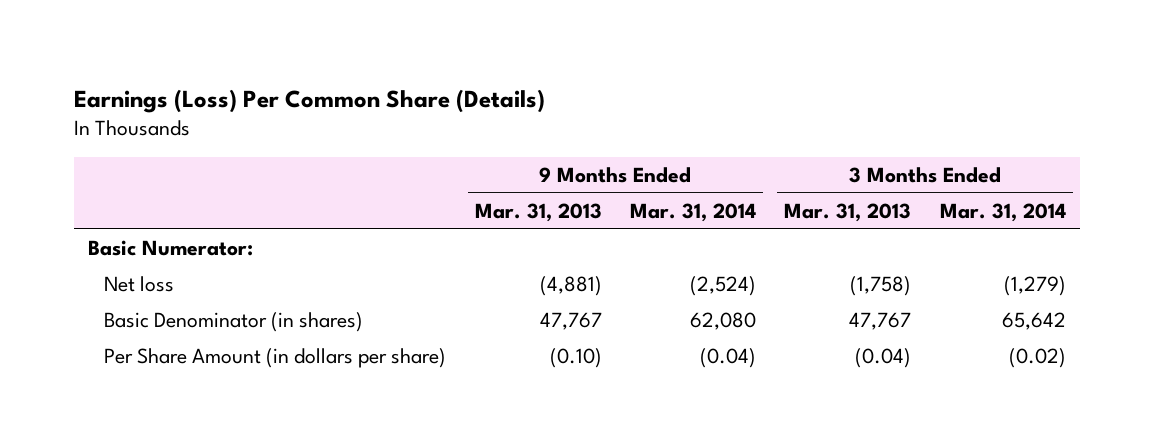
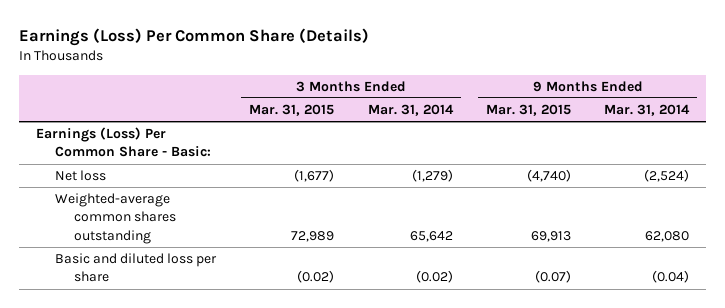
[474,202,602,222] Mar. 31, 2013 -> none
[784,202,912,222] Mar. 31, 2013 -> none
none -> [249,104,335,117] Mar. 31, 2015
none -> [485,104,571,117] Mar. 31, 2015
[87,240,253,257] Basic Numerator: -> none
none -> [35,127,212,158] Earnings (Loss) Per Common Share - Basic:
[104,312,364,333] Basic Denominator (in shares) -> [55,193,177,244] Weighted-average common shares outstanding
[104,348,447,369] Per Share Amount (in dollars per share) -> [55,253,218,283] Basic and diluted loss per share

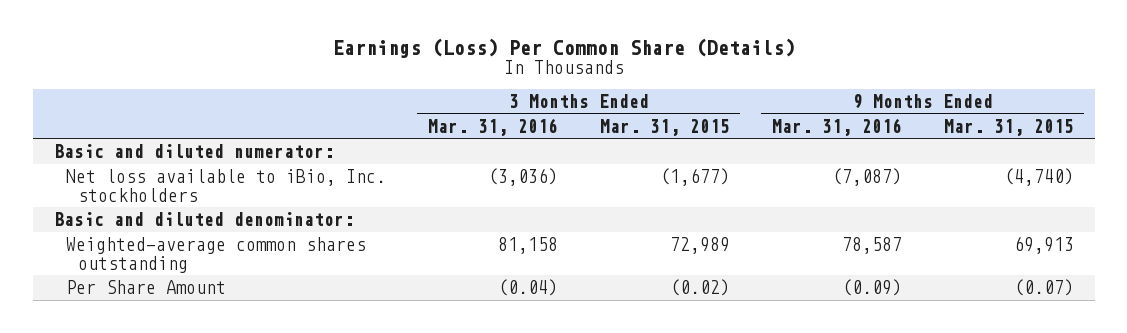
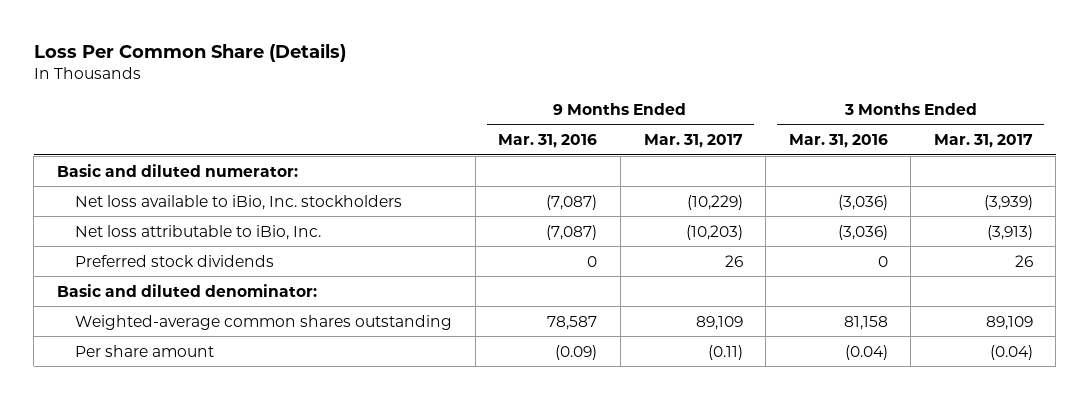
[332,37,795,58] Earnings (Loss) Per Common Share (Details) -> [33,42,346,62] Loss Per Common Share (Details)
[599,118,730,136] Mar. 31, 2015 -> none
[943,118,1074,136] Mar. 31, 2015 -> none
none -> [643,133,743,148] Mar. 31, 2017
none -> [933,133,1033,148] Mar. 31, 2017
none -> [75,224,322,240] Net loss attributable to iBio, Inc.
none -> [75,254,275,267] Preferred stock dividends
[65,280,226,295] Per Share Amount -> [75,344,215,357] Per share amount

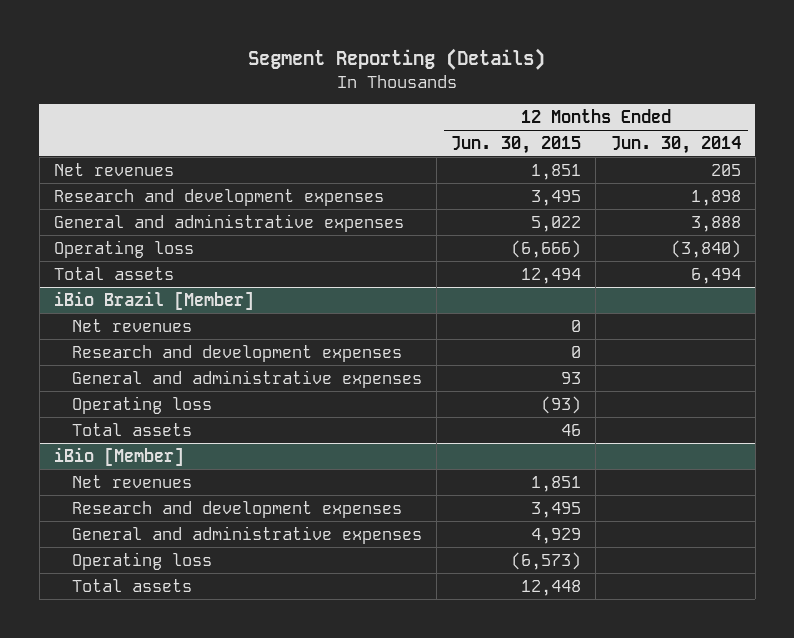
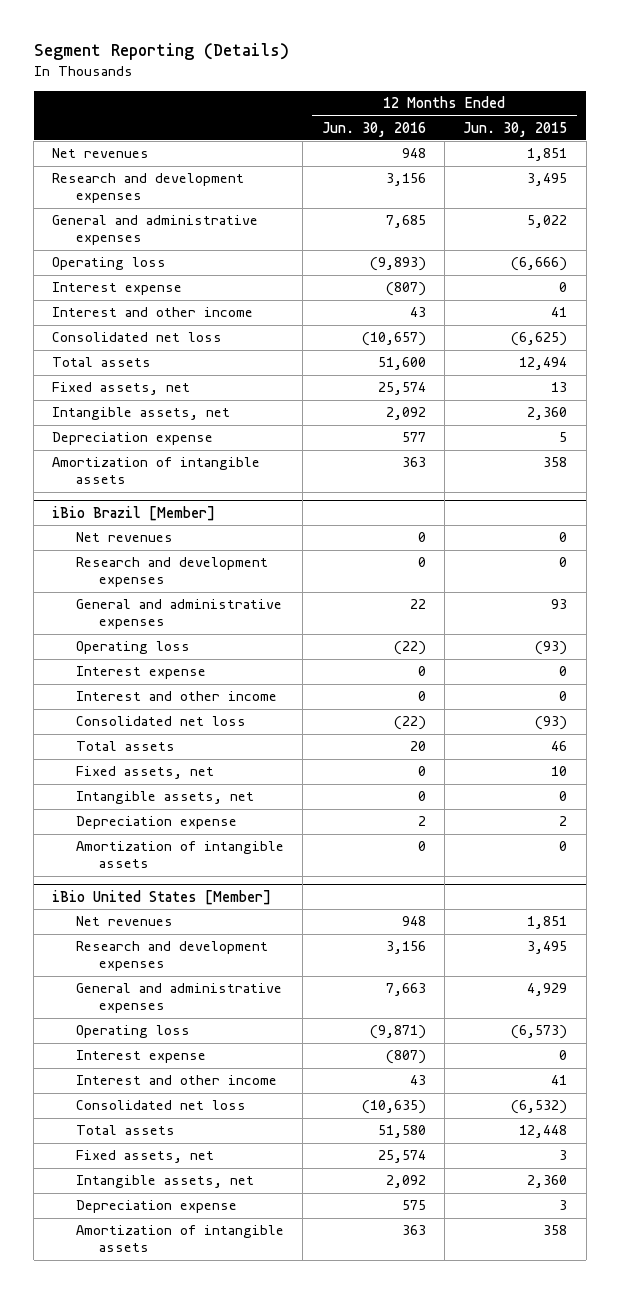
[610,135,741,154] Jun. 30, 2014 -> none
none -> [321,121,426,137] Jun. 30, 2016
none -> [52,282,183,296] Interest expense
none -> [52,307,254,318] Interest and other income
none -> [52,332,223,343] Consolidated net loss
none -> [52,382,191,396] Fixed assets, net
none -> [52,407,231,421] Intangible assets, net
none -> [52,432,214,446] Depreciation expense
none -> [52,457,261,485] Amortization of intangible assets
none -> [75,666,206,680] Interest expense
none -> [75,691,277,702] Interest and other income
none -> [75,716,246,727] Consolidated net loss
none -> [75,766,214,780] Fixed assets, net
none -> [75,791,254,805] Intangible assets, net
none -> [75,816,237,830] Depreciation expense
none -> [75,841,284,869] Amortization of intangible assets
[53,446,184,466] iBio [Member] -> [52,889,272,905] iBio United States [Member]
none -> [75,1050,206,1064] Interest expense
none -> [75,1075,277,1086] Interest and other income
none -> [75,1100,246,1111] Consolidated net loss
none -> [75,1150,214,1164] Fixed assets, net
none -> [75,1175,254,1189] Intangible assets, net
none -> [75,1200,237,1214] Depreciation expense
none -> [75,1225,284,1253] Amortization of intangible assets

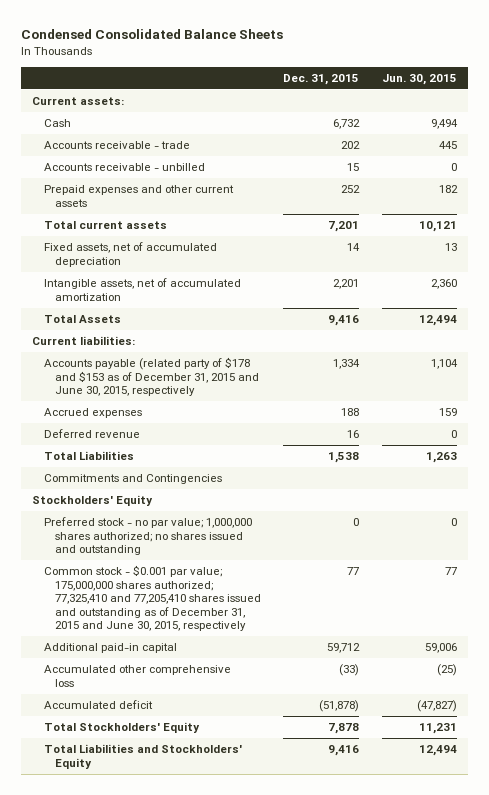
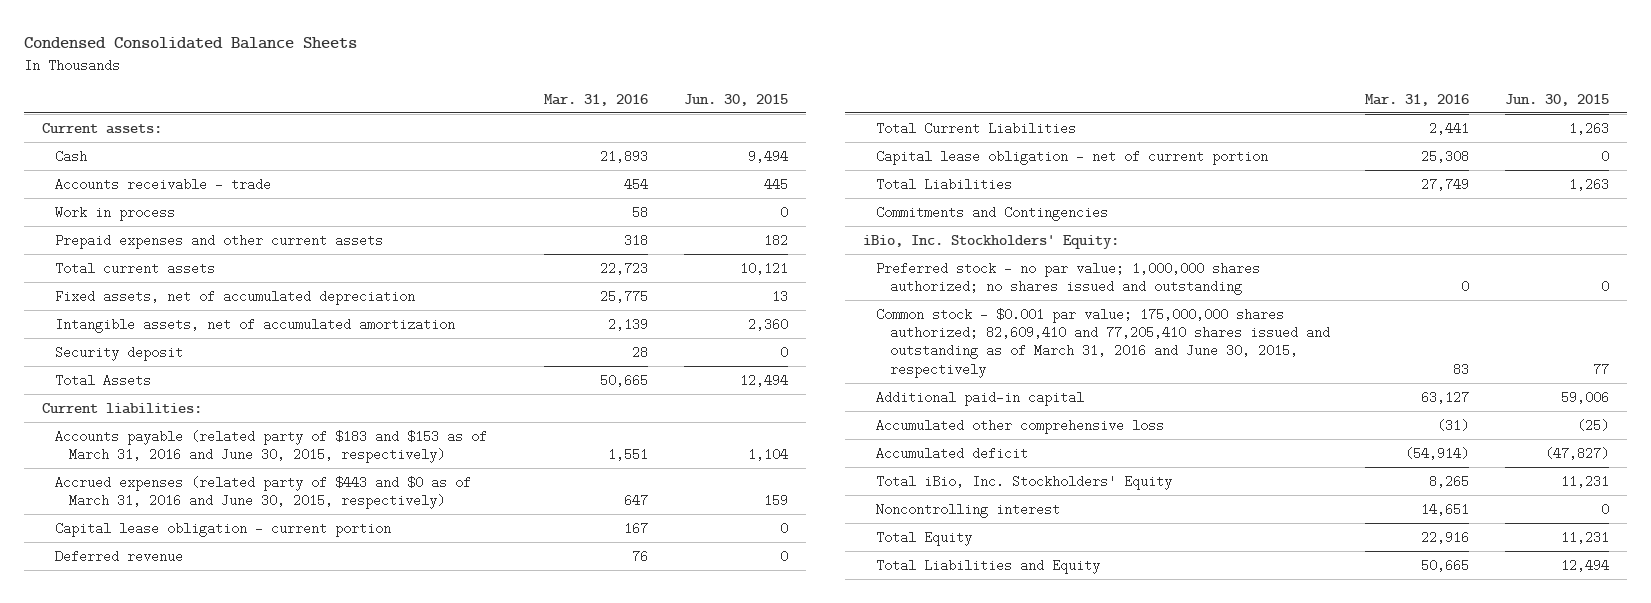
[283,73,360,85] Dec. 31, 2015 -> none
none -> [544,93,649,106] Mar. 31, 2016
[43,163,205,172] Accounts receivable - unbilled -> none
none -> [55,205,176,221] Work in process
none -> [55,345,184,361] Security deposit
[43,357,260,397] Accounts payable (related party of $178 and $153 as of December 31, 2015 and June 30, 2015, respectively -> [55,429,488,464] Accounts payable (related party of $183 and $153 as of March 31, 2016 and June 30, 2015, respectively)
[43,408,142,419] Accrued expenses -> [55,475,472,510] Accrued expenses (related party of $443 and $0 as of March 31, 2016 and June 30, 2015, respectively)
none -> [55,521,392,537] Capital lease obligation - current portion
none -> [876,121,1077,135] Total Current Liabilities
none -> [876,149,1269,165] Capital lease obligation - net of current portion
[31,495,153,507] Stockholders' Equity -> [862,234,1119,249] iBio, Inc. Stockholders' Equity:
[43,565,262,632] Common stock - $0.001 par value; 175,000,000 shares authorized; 77,325,410 and 77,205,410 shares issued and outstanding as of December 31, 2015 and June 30, 2015, respectively -> [876,307,1330,378] Common stock - $0.001 par value; 175,000,000 shares authorized; 82,609,410 and 77,205,410 shares issued and outstanding as of March 31, 2016 and June 30, 2015, respectively
[43,722,200,734] Total Stockholders' Equity -> [876,474,1173,490] Total iBio, Inc. Stockholders' Equity
none -> [876,502,1061,518] Noncontrolling interest
none -> [876,530,973,546] Total Equity
[43,744,242,769] Total Liabilities and Stockholders' Equity -> [876,558,1101,574] Total Liabilities and Equity

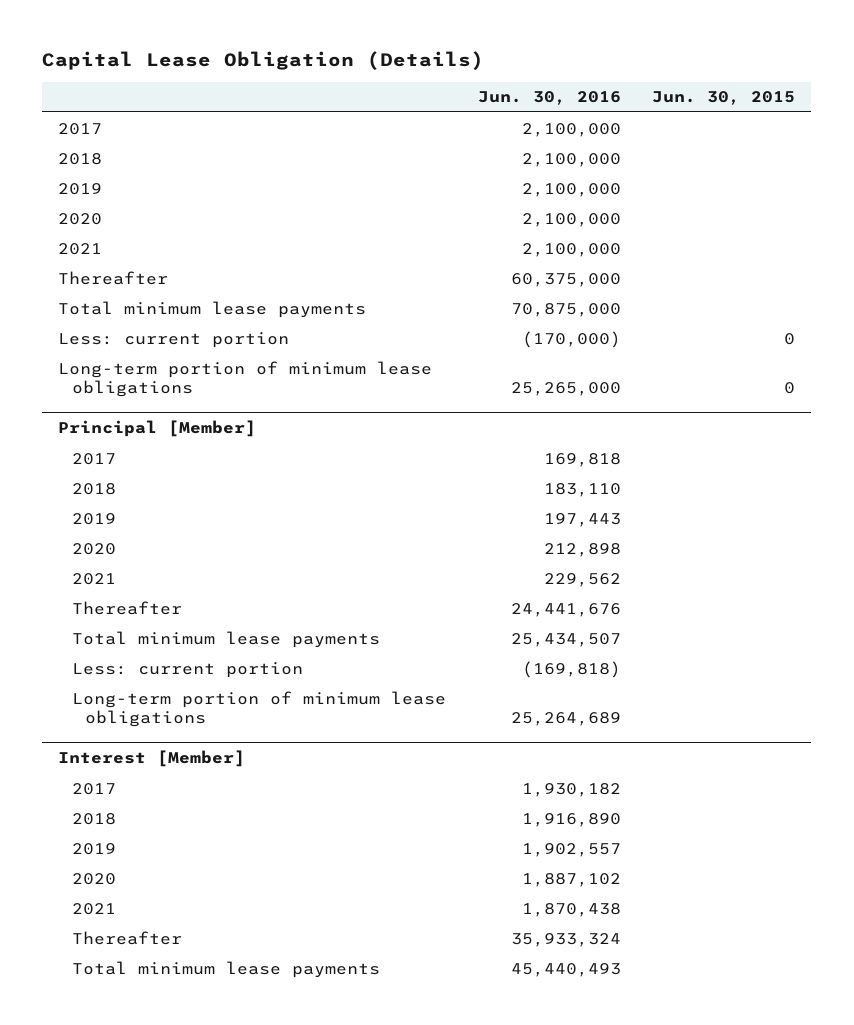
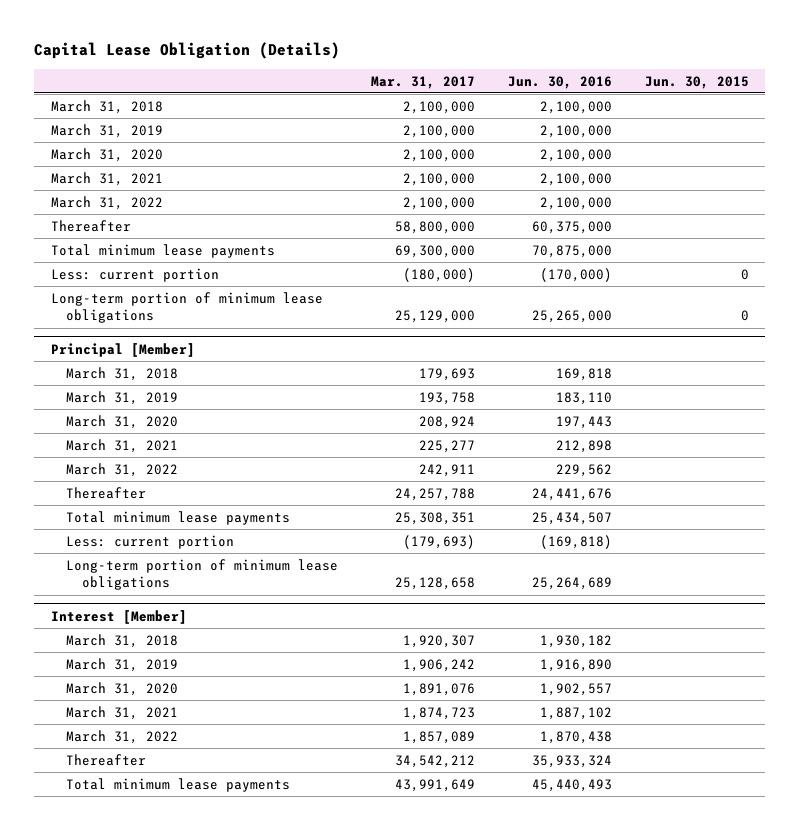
none -> [371,75,476,89] Mar. 31, 2017
[58,122,103,135] 2017 -> [50,99,163,114] March 31, 2018
[58,152,103,165] 2018 -> [50,123,163,138] March 31, 2019
[58,182,103,195] 2019 -> [50,147,163,162] March 31, 2020
[58,212,103,225] 2020 -> [50,171,163,186] March 31, 2021
[58,242,103,255] 2021 -> [50,195,163,210] March 31, 2022
[71,452,116,465] 2017 -> [66,366,179,381] March 31, 2018
[71,482,116,495] 2018 -> [66,390,179,405] March 31, 2019
[71,512,116,525] 2019 -> [66,414,179,429] March 31, 2020
[71,542,116,555] 2020 -> [66,438,179,453] March 31, 2021
[71,572,116,585] 2021 -> [66,462,179,477] March 31, 2022
[71,782,116,795] 2017 -> [66,633,179,648] March 31, 2018
[71,812,116,825] 2018 -> [66,657,179,672] March 31, 2019
[71,842,116,855] 2019 -> [66,681,179,696] March 31, 2020
[71,872,116,885] 2020 -> [66,705,179,720] March 31, 2021
[71,902,116,915] 2021 -> [66,729,179,744] March 31, 2022

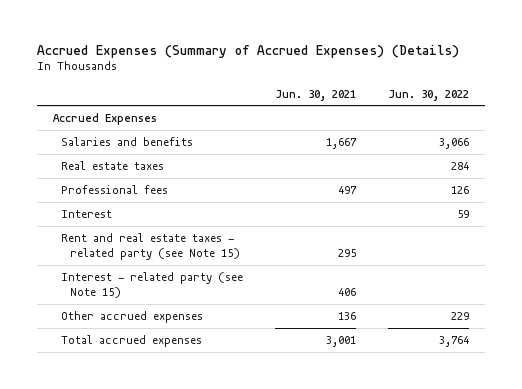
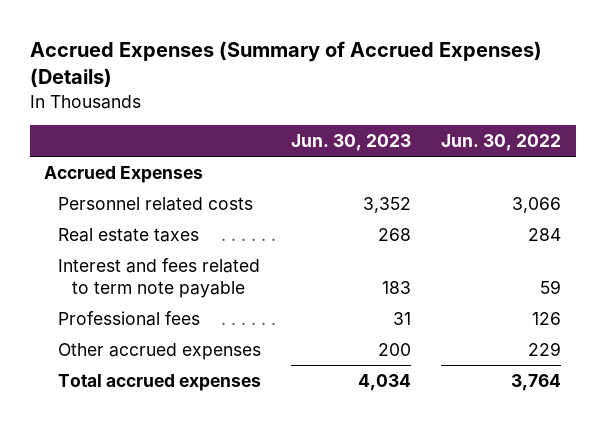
[275,89,357,101] Jun. 30, 2021 -> none
none -> [290,133,411,151] Jun. 30, 2023
[61,136,194,146] Salaries and benefits -> [58,196,254,211] Personnel related costs
none -> [58,257,261,298] Interest and fees related to term note payable
[61,209,113,218] Interest -> none
[61,232,240,260] Rent and real estate taxes - related party (see Note 15) -> none
[61,271,244,298] Interest - related party (see Note 15) -> none

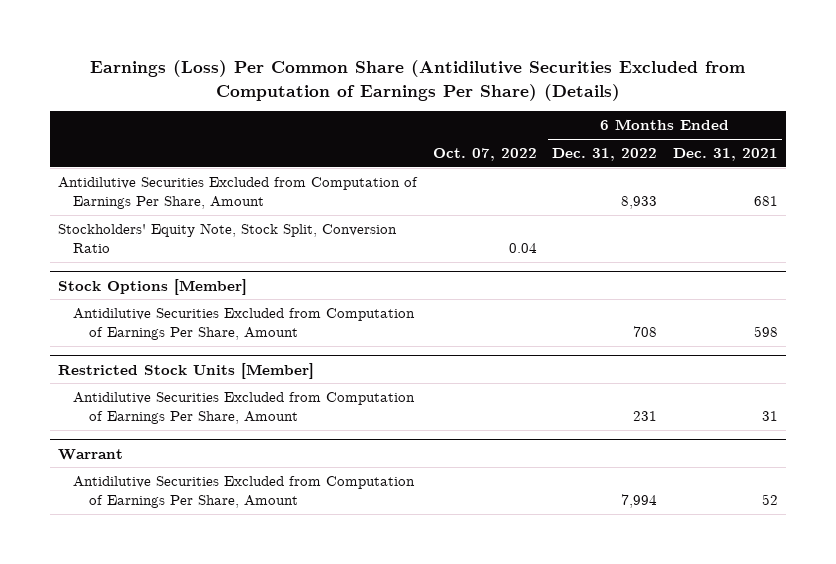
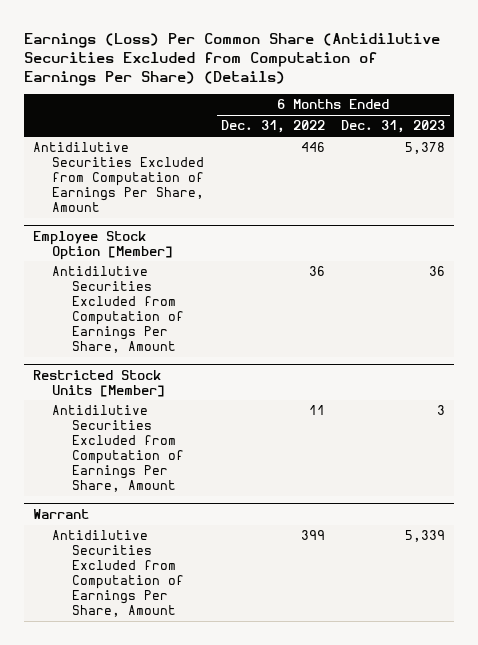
[432,148,537,162] Oct. 07, 2022 -> none
[672,148,778,162] Dec. 31, 2021 -> none
none -> [341,120,446,134] Dec. 31, 2023
[57,222,397,254] Stockholders' Equity Note, Stock Split, Conversion Ratio -> none
[621,196,658,210] 8,933 -> [300,142,325,153] 446
[57,278,247,295] Stock Options [Member] -> [32,230,174,260] Employee Stock Option [Member]
[633,326,658,338] 708 -> [308,266,325,277] 36
[633,411,658,422] 231 -> [308,405,325,416] 11
[621,494,658,509] 7,994 -> [300,530,325,541] 399

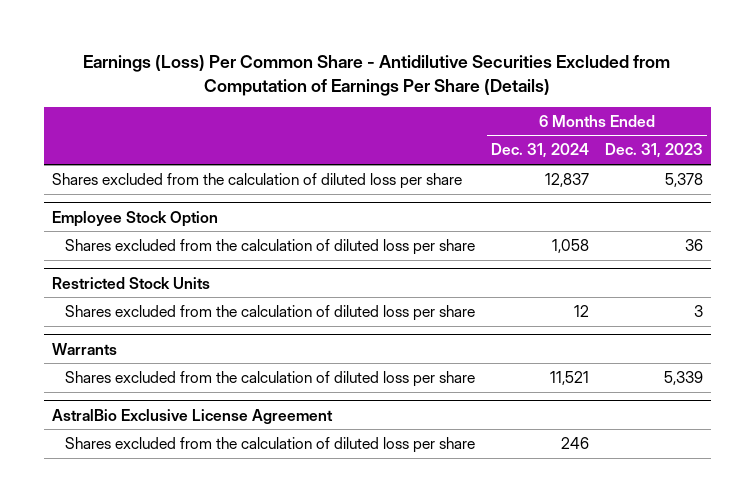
[24,32,441,86] Earnings (Loss) Per Common Share (Antidilutive Securities Excluded from Computation of Earnings Per Share) (Details) -> [83,54,671,96] Earnings (Loss) Per Common Share - Antidilutive Securities Excluded from Computation of Earnings Per Share (Details)
[220,120,325,134] Dec. 31, 2022 -> none
none -> [490,143,589,159] Dec. 31, 2024
[32,142,205,212] Antidilutive Securities Excluded from Computation of Earnings Per Share, Amount -> [51,172,462,189] Shares excluded from the calculation of diluted loss per share
[32,230,174,260] Employee Stock Option [Member] -> [51,210,218,227] Employee Stock Option
[52,266,184,353] Antidilutive Securities Excluded from Computation of Earnings Per Share, Amount -> [64,238,475,255] Shares excluded from the calculation of diluted loss per share
[32,369,166,397] Restricted Stock Units [Member] -> [51,276,210,289] Restricted Stock Units
[52,405,184,492] Antidilutive Securities Excluded from Computation of Earnings Per Share, Amount -> [64,304,475,321] Shares excluded from the calculation of diluted loss per share
[32,508,89,519] Warrant -> [51,342,117,355] Warrants
[52,530,184,617] Antidilutive Securities Excluded from Computation of Earnings Per Share, Amount -> [64,370,475,387] Shares excluded from the calculation of diluted loss per share
none -> [51,408,333,424] AstralBio Exclusive License Agreement
none -> [64,436,475,453] Shares excluded from the calculation of diluted loss per share

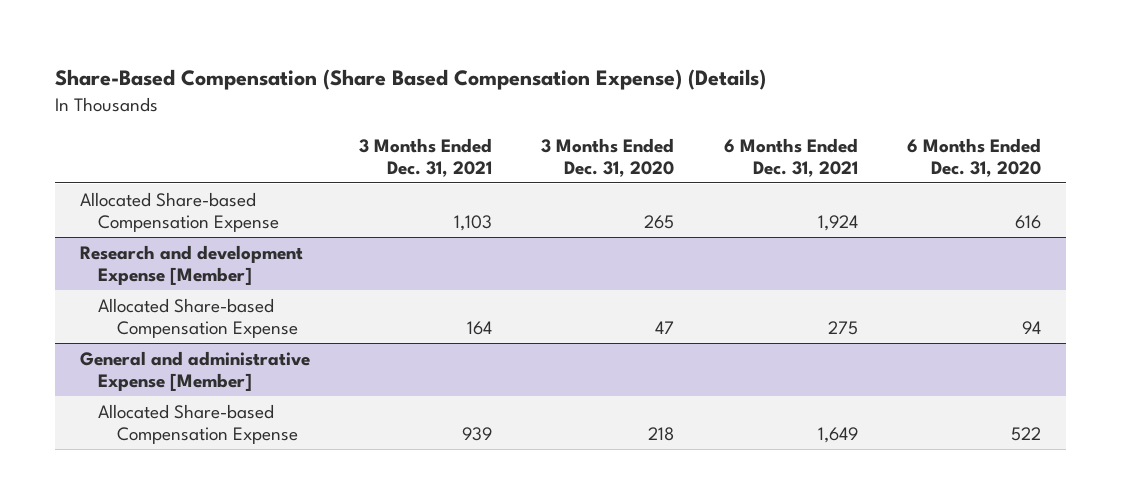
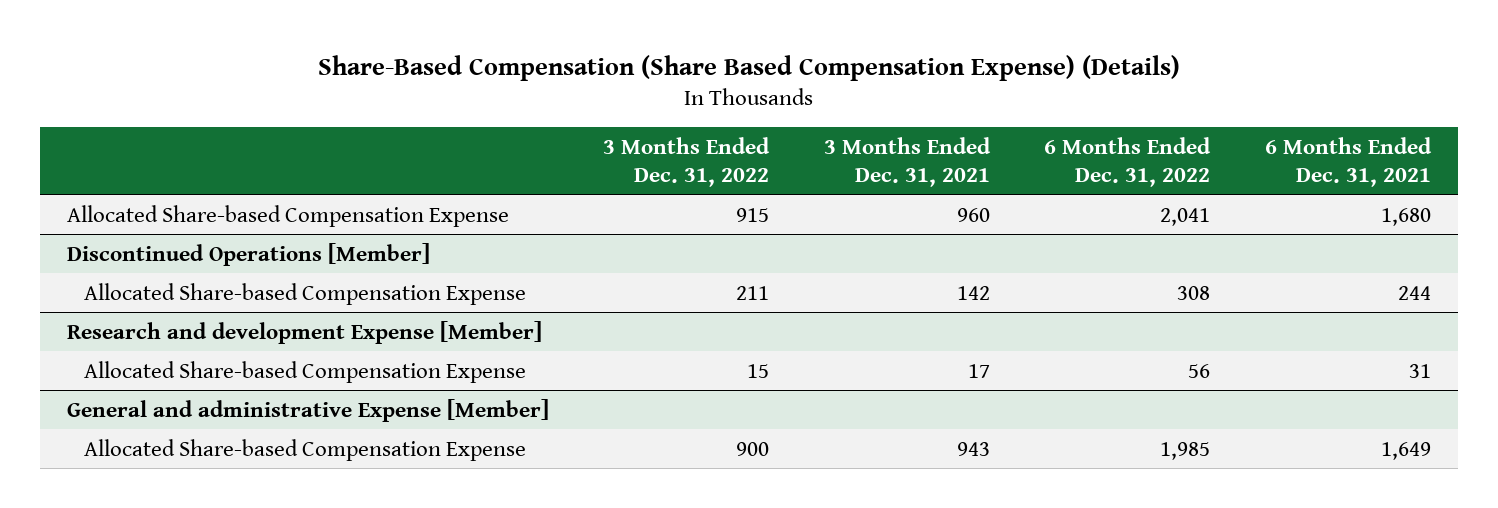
[541,137,675,177] 3 Months Ended Dec. 31, 2020 -> none
[907,137,1042,177] 6 Months Ended Dec. 31, 2020 -> none
none -> [603,136,771,187] 3 Months Ended Dec. 31, 2022
none -> [1044,136,1212,187] 6 Months Ended Dec. 31, 2022
[454,214,493,231] 1,103 -> [956,207,990,222] 960
[817,214,858,231] 1,924 -> [1380,207,1431,226] 1,680
none -> [67,242,431,266] Discontinued Operations [Member]
none -> [83,282,526,305] Allocated Share-based Compensation Expense
[467,320,493,335] 164 -> [967,363,990,378] 17
[827,320,858,335] 275 -> [1408,363,1431,378] 31
[462,426,493,441] 939 -> [956,441,990,456] 943

